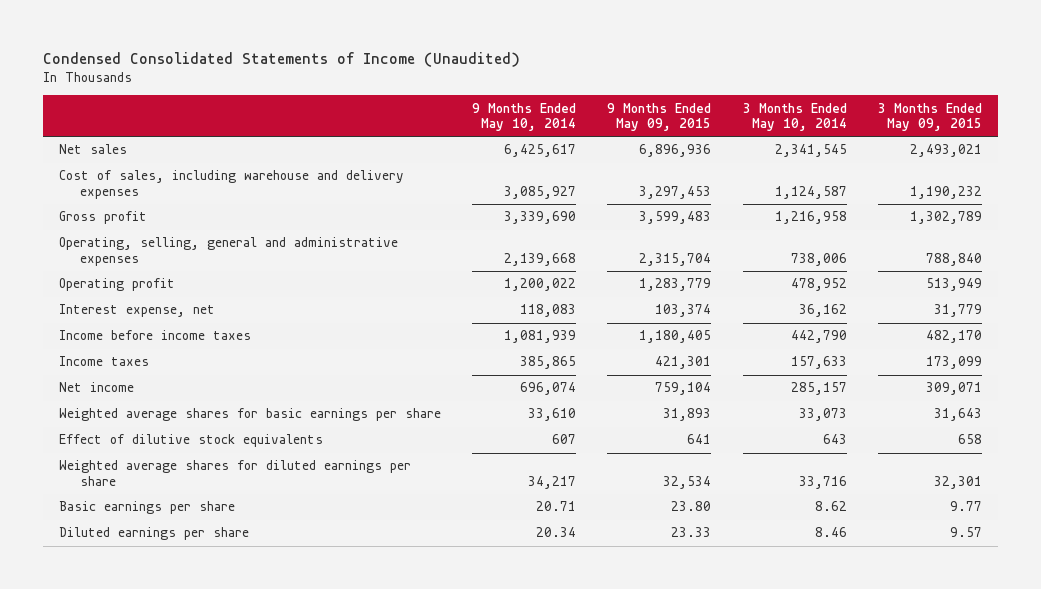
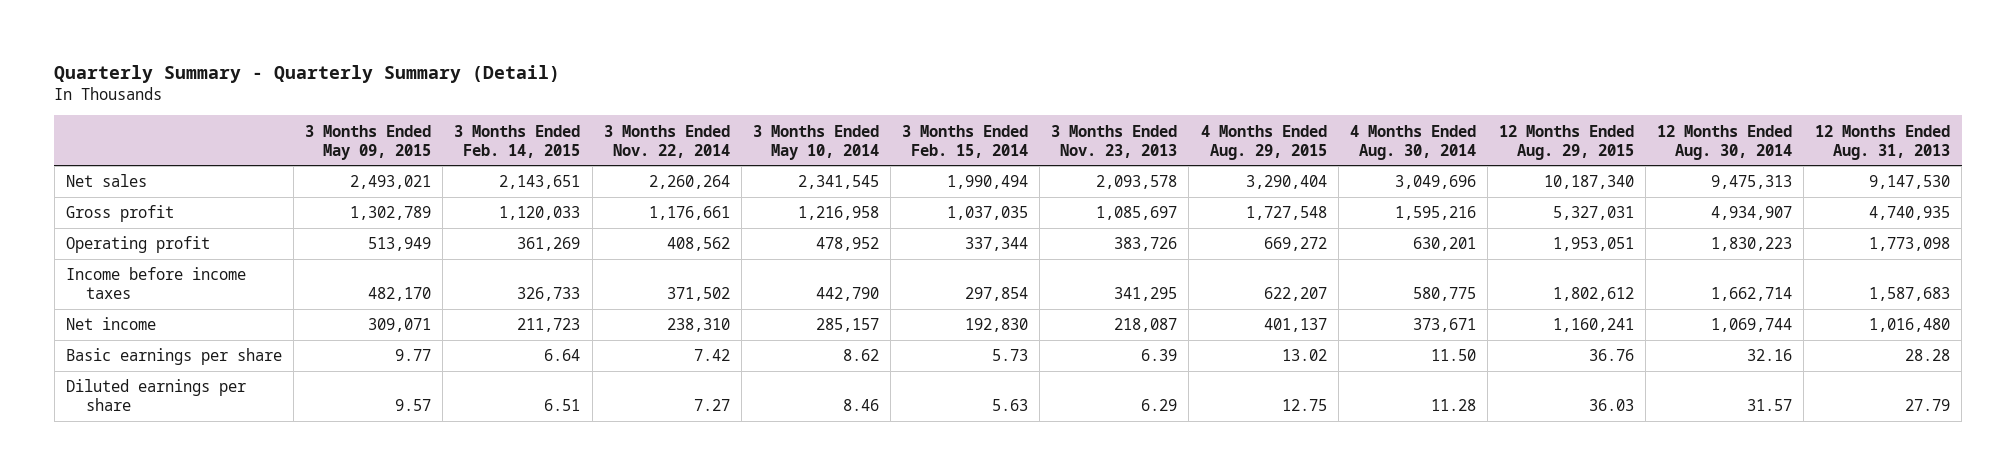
[43,51,521,67] Condensed Consolidated Statements of Income (Unaudited) -> [54,64,561,83] Quarterly Summary - Quarterly Summary (Detail)
[472,102,577,131] 9 Months Ended May 10, 2014 -> none
[607,102,712,131] 9 Months Ended May 09, 2015 -> none
none -> [454,124,581,158] 3 Months Ended Feb. 14, 2015
none -> [603,124,730,158] 3 Months Ended Nov. 22, 2014
none -> [902,124,1029,158] 3 Months Ended Feb. 15, 2014
none -> [1051,124,1178,158] 3 Months Ended Nov. 23, 2013
none -> [1200,124,1327,160] 4 Months Ended Aug. 29, 2015
none -> [1349,124,1476,160] 4 Months Ended Aug. 30, 2014
none -> [1498,124,1634,160] 12 Months Ended Aug. 29, 2015
none -> [1657,124,1793,160] 12 Months Ended Aug. 30, 2014
none -> [1815,124,1951,160] 12 Months Ended Aug. 31, 2013
[58,170,404,199] Cost of sales, including warehouse and delivery expenses -> none
[58,237,398,266] Operating, selling, general and administrative expenses -> none
[58,304,215,318] Interest expense, net -> none
[58,356,149,367] Income taxes -> none
[58,408,441,422] Weighted average shares for basic earnings per share -> none
[58,434,323,448] Effect of dilutive stock equivalents -> none
[58,460,411,486] Weighted average shares for diluted earnings per share -> none

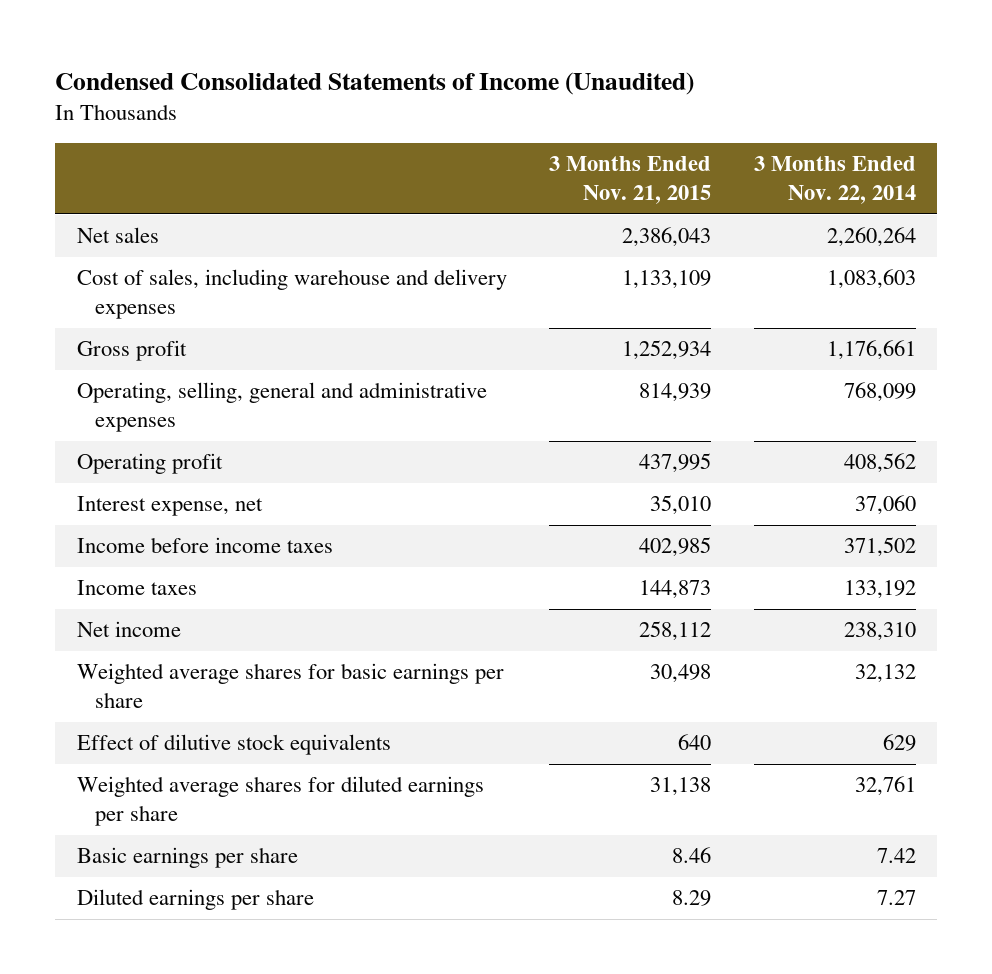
[54,64,561,83] Quarterly Summary - Quarterly Summary (Detail) -> [55,72,695,96] Condensed Consolidated Statements of Income (Unaudited)
[305,124,432,160] 3 Months Ended May 09, 2015 -> none
[454,124,581,158] 3 Months Ended Feb. 14, 2015 -> none
[752,124,879,160] 3 Months Ended May 10, 2014 -> none
[902,124,1029,158] 3 Months Ended Feb. 15, 2014 -> none
[1051,124,1178,158] 3 Months Ended Nov. 23, 2013 -> none
[1200,124,1327,160] 4 Months Ended Aug. 29, 2015 -> none
[1349,124,1476,160] 4 Months Ended Aug. 30, 2014 -> none
[1498,124,1634,160] 12 Months Ended Aug. 29, 2015 -> none
[1657,124,1793,160] 12 Months Ended Aug. 30, 2014 -> none
[1815,124,1951,160] 12 Months Ended Aug. 31, 2013 -> none
none -> [549,156,712,205] 3 Months Ended Nov. 21, 2015
none -> [76,269,507,320] Cost of sales, including warehouse and delivery expenses
none -> [76,382,487,433] Operating, selling, general and administrative expenses
none -> [76,496,263,517] Interest expense, net
none -> [76,580,197,596] Income taxes
none -> [76,663,504,709] Weighted average shares for basic earnings per share
none -> [76,734,391,756] Effect of dilutive stock equivalents
none -> [76,776,484,827] Weighted average shares for diluted earnings per share

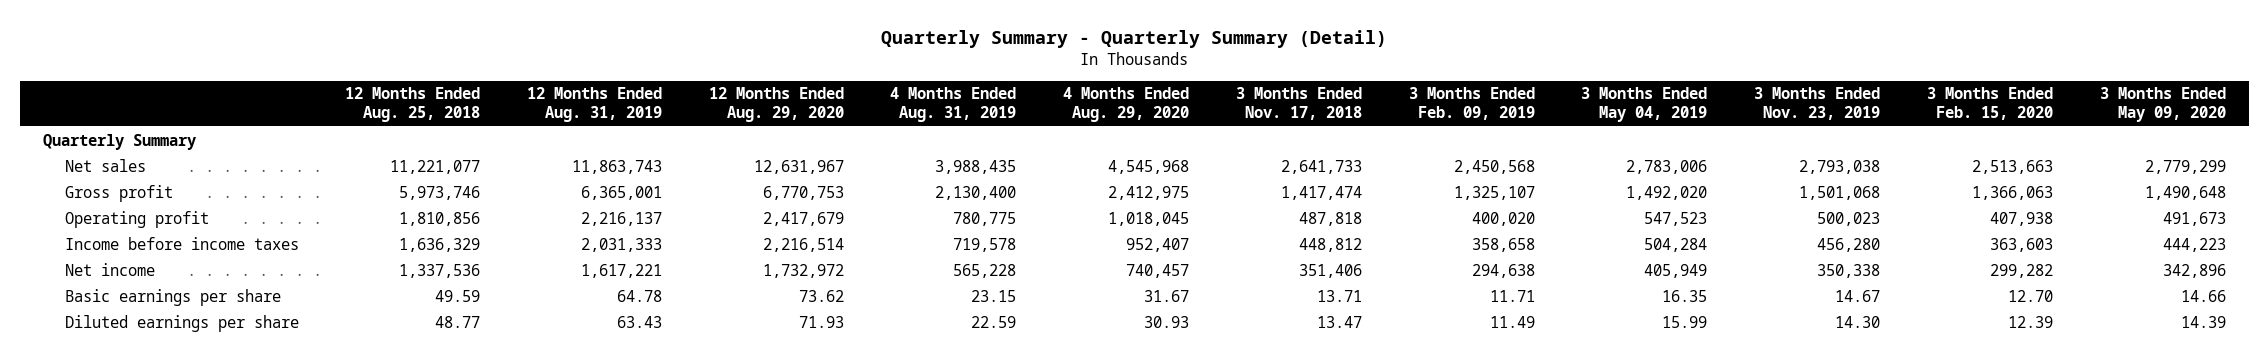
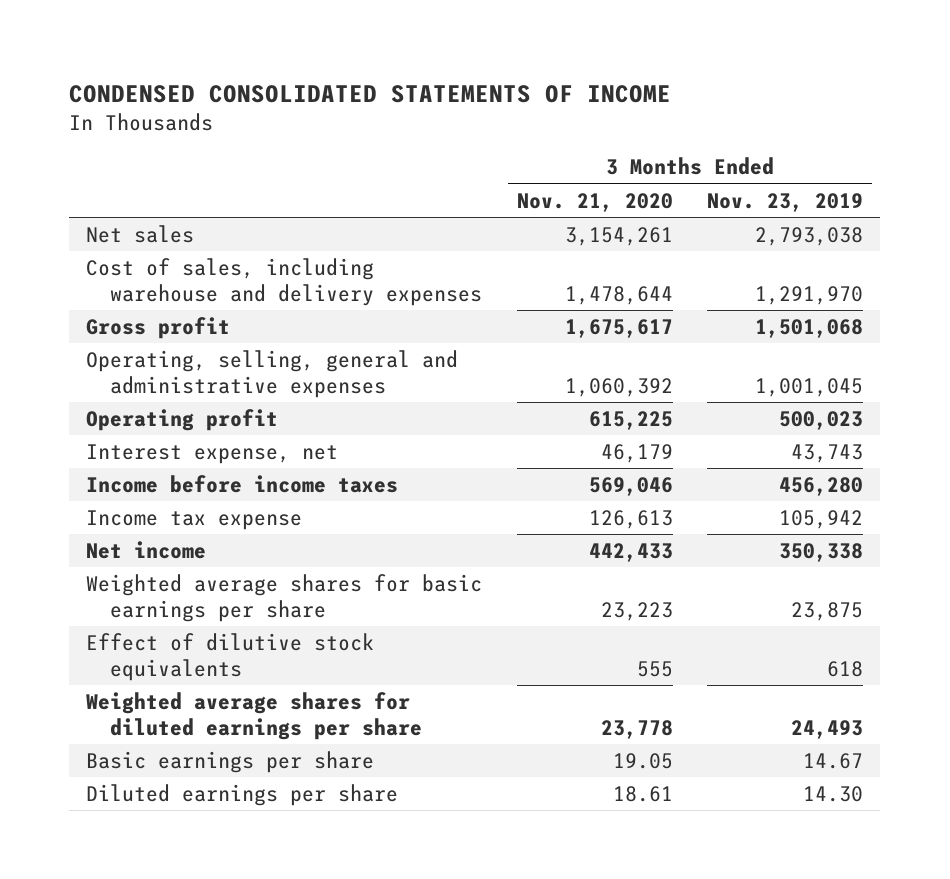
[881,29,1388,48] Quarterly Summary - Quarterly Summary (Detail) -> [69,84,672,103] CONDENSED CONSOLIDATED STATEMENTS OF INCOME
[345,87,481,123] 12 Months Ended Aug. 25, 2018 -> none
[527,87,663,123] 12 Months Ended Aug. 31, 2019 -> none
[708,87,844,123] 12 Months Ended Aug. 29, 2020 -> none
[890,87,1017,123] 4 Months Ended Aug. 31, 2019 -> none
[1063,87,1190,123] 4 Months Ended Aug. 29, 2020 -> none
[1235,87,1362,121] 3 Months Ended Nov. 17, 2018 -> none
[1408,87,1535,121] 3 Months Ended Feb. 09, 2019 -> none
[1581,87,1708,123] 3 Months Ended May 04, 2019 -> none
[1926,87,2053,121] 3 Months Ended Feb. 15, 2020 -> none
[2099,87,2226,123] 3 Months Ended May 09, 2020 -> none
none -> [516,192,673,212] Nov. 21, 2020
[42,133,196,150] Quarterly Summary -> none
none -> [86,257,483,306] Cost of sales, including warehouse and delivery expenses
none -> [86,349,459,398] Operating, selling, general and administrative expenses
none -> [86,443,339,464] Interest expense, net
none -> [86,509,303,530] Income tax expense
none -> [86,573,483,622] Weighted average shares for basic earnings per share
none -> [86,632,375,681] Effect of dilutive stock equivalents
none -> [86,691,423,740] Weighted average shares for diluted earnings per share

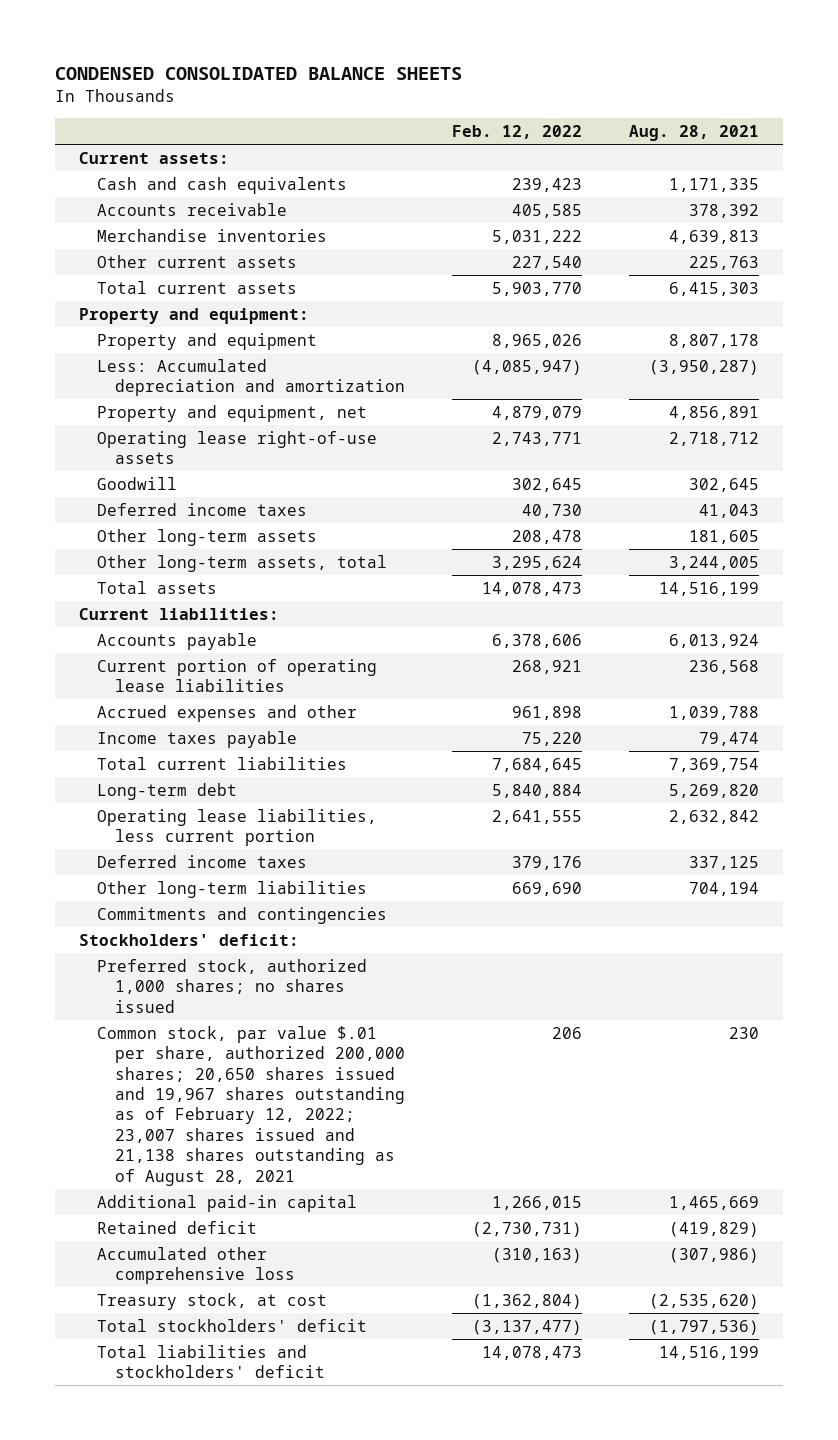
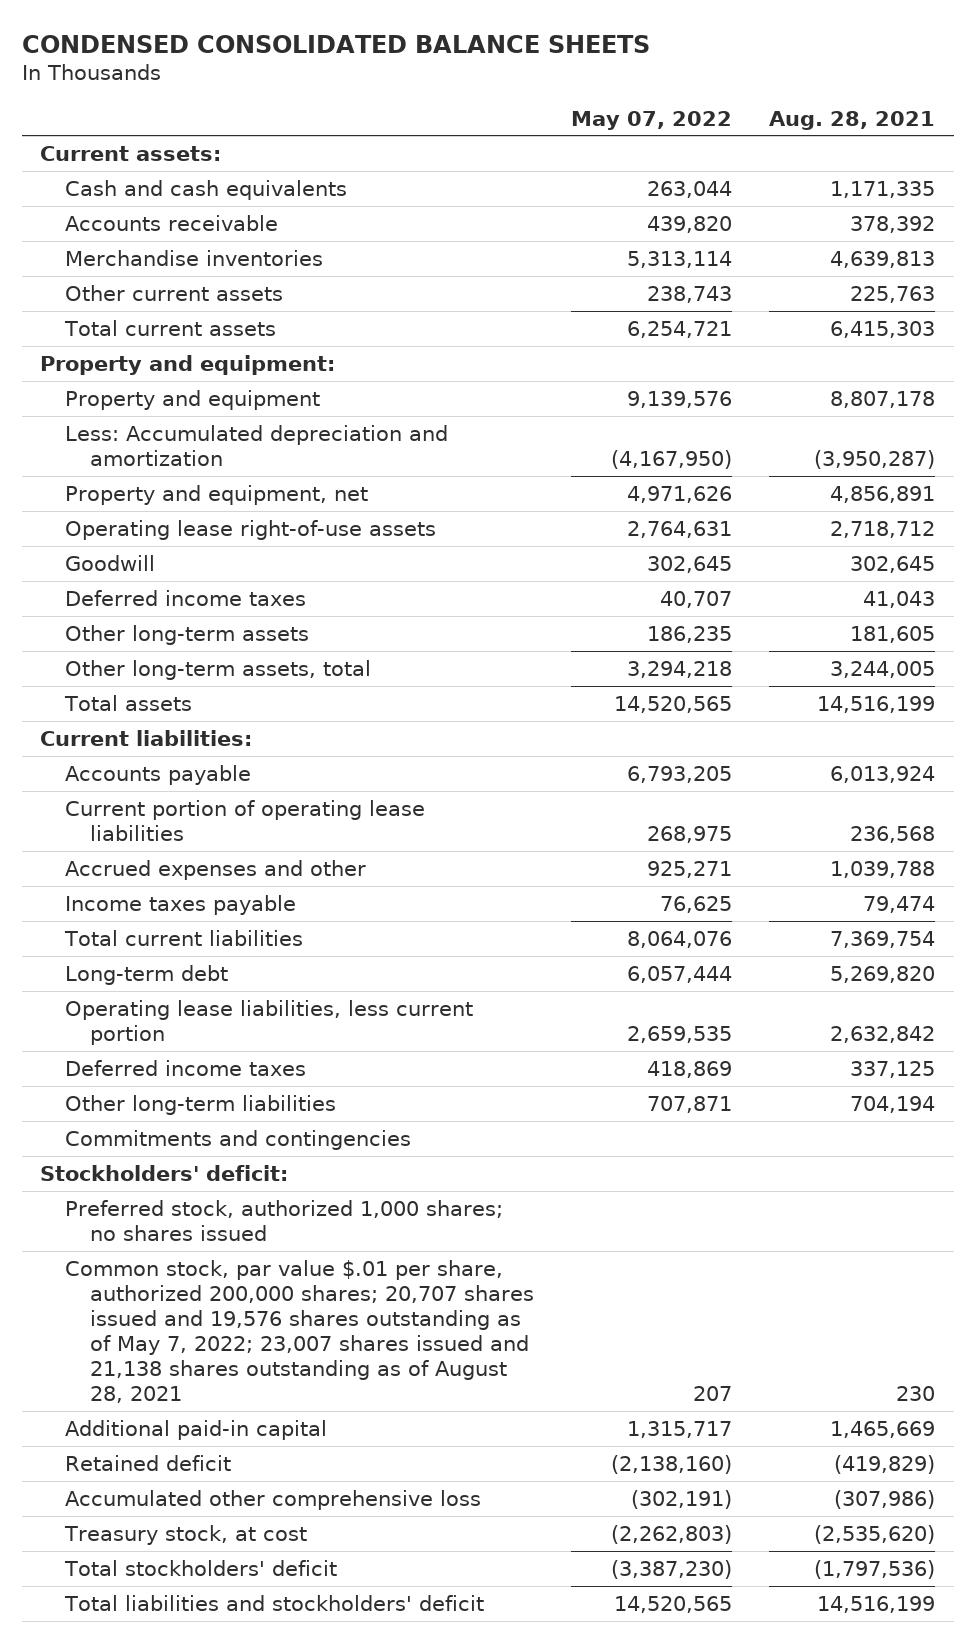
[451,124,582,139] Feb. 12, 2022 -> none
none -> [570,110,732,130] May 07, 2022
[96,1025,405,1186] Common stock, par value $.01 per share, authorized 200,000 shares; 20,650 shares issued and 19,967 shares outstanding as of February 12, 2022; 23,007 shares issued and 21,138 shares outstanding as of August 28, 2021 -> [64,1259,534,1404] Common stock, par value $.01 per share, authorized 200,000 shares; 20,707 shares issued and 19,576 shares outstanding as of May 7, 2022; 23,007 shares issued and 21,138 shares outstanding as of August 28, 2021

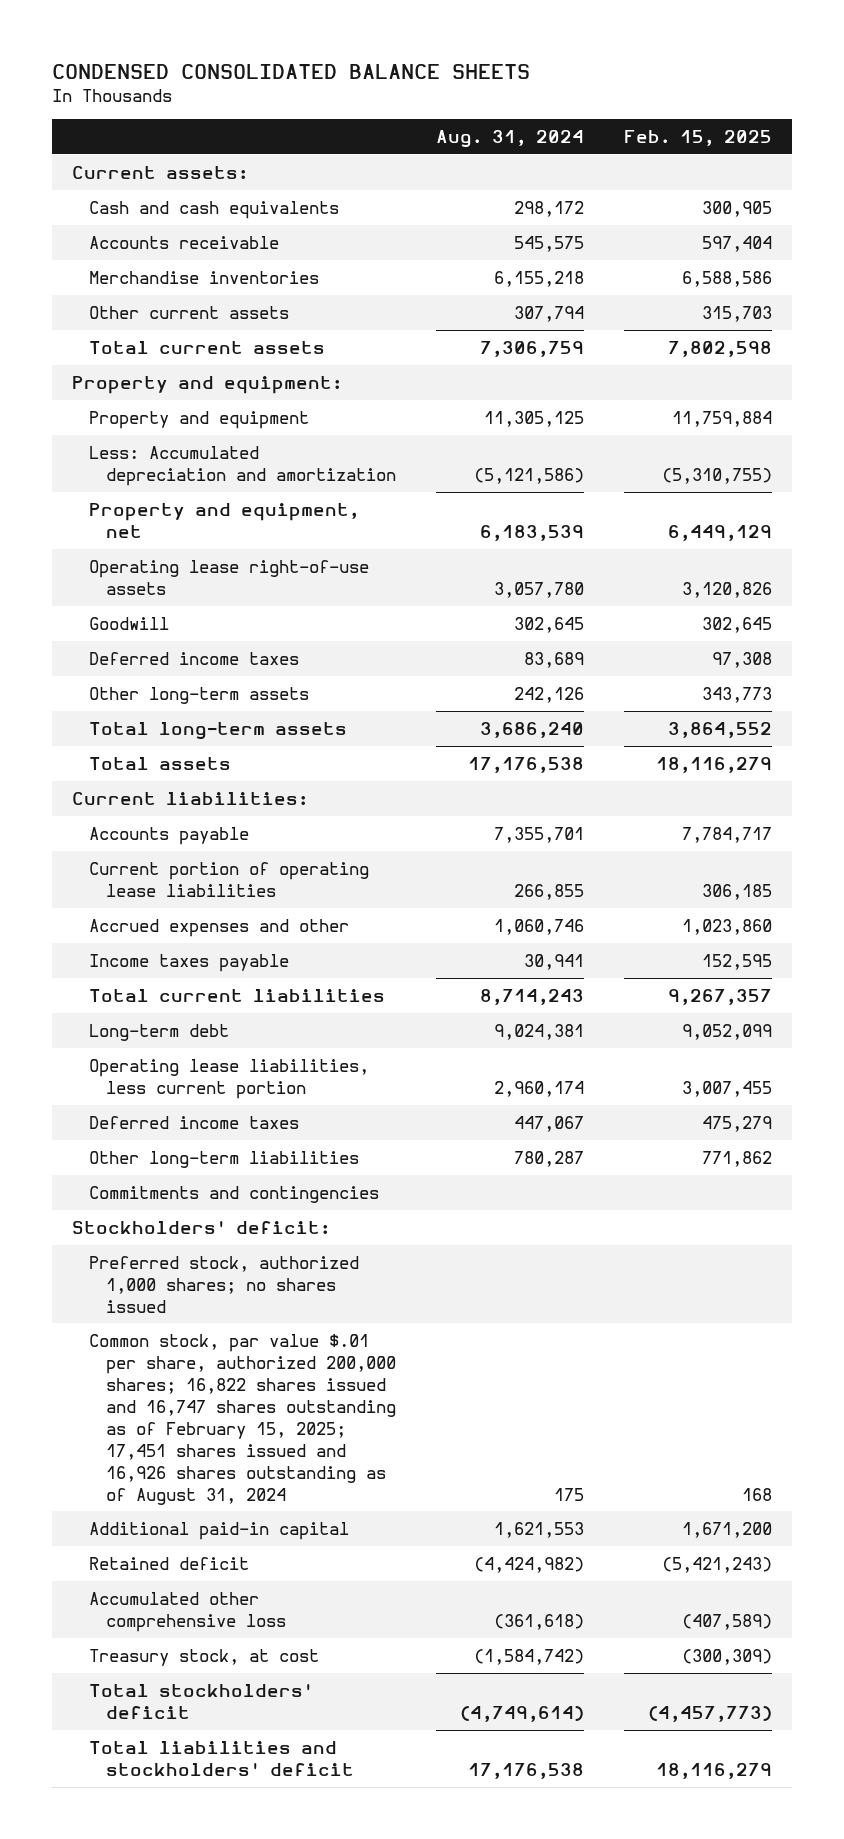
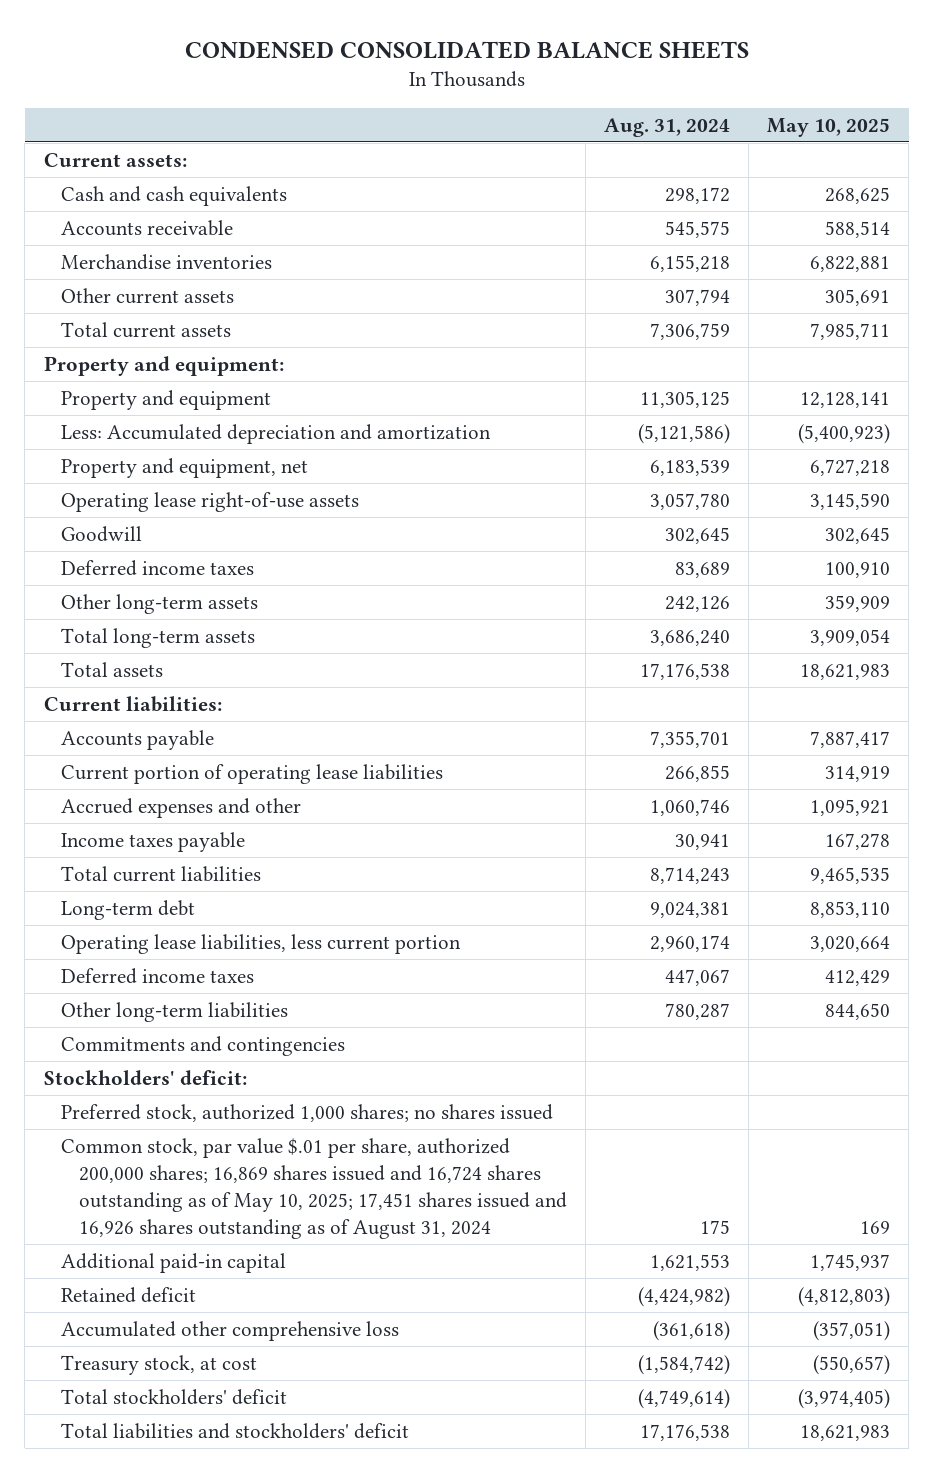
[623,129,772,146] Feb. 15, 2025 -> none
none -> [767,117,891,137] May 10, 2025
[89,1333,397,1505] Common stock, par value $.01 per share, authorized 200,000 shares; 16,822 shares issued and 16,747 shares outstanding as of February 15, 2025; 17,451 shares issued and 16,926 shares outstanding as of August 31, 2024 -> [61,1137,567,1239] Common stock, par value $.01 per share, authorized 200,000 shares; 16,869 shares issued and 16,724 shares outstanding as of May 10, 2025; 17,451 shares issued and 16,926 shares outstanding as of August 31, 2024

